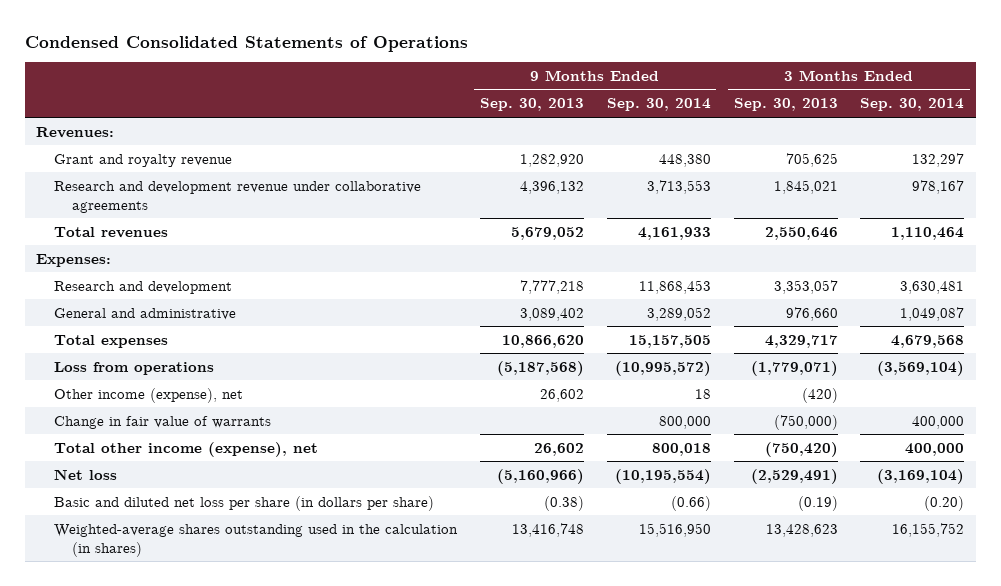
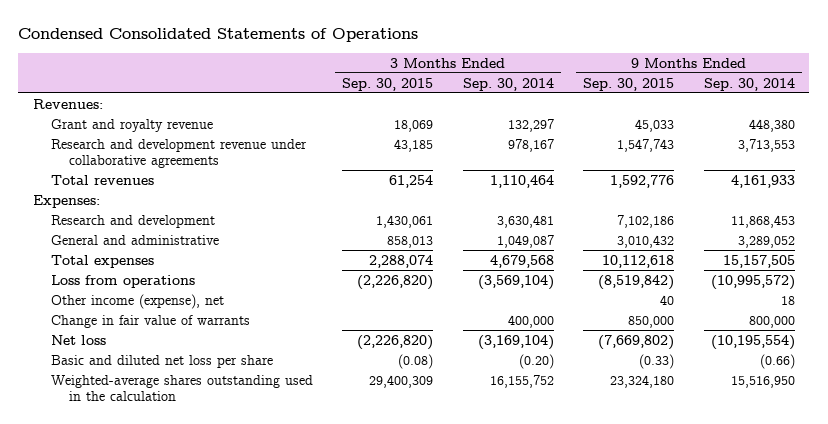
[479,98,584,112] Sep. 30, 2013 -> none
[733,98,838,112] Sep. 30, 2013 -> none
none -> [342,77,434,91] Sep. 30, 2015
none -> [583,77,675,91] Sep. 30, 2015
[54,441,319,457] Total other income (expense), net -> none
[54,495,435,511] Basic and diluted net loss per share (in dollars per share) -> [50,354,273,368] Basic and diluted net loss per share
[54,523,459,557] Weighted-average shares outstanding used in the calculation (in shares) -> [50,374,313,401] Weighted-average shares outstanding used in the calculation

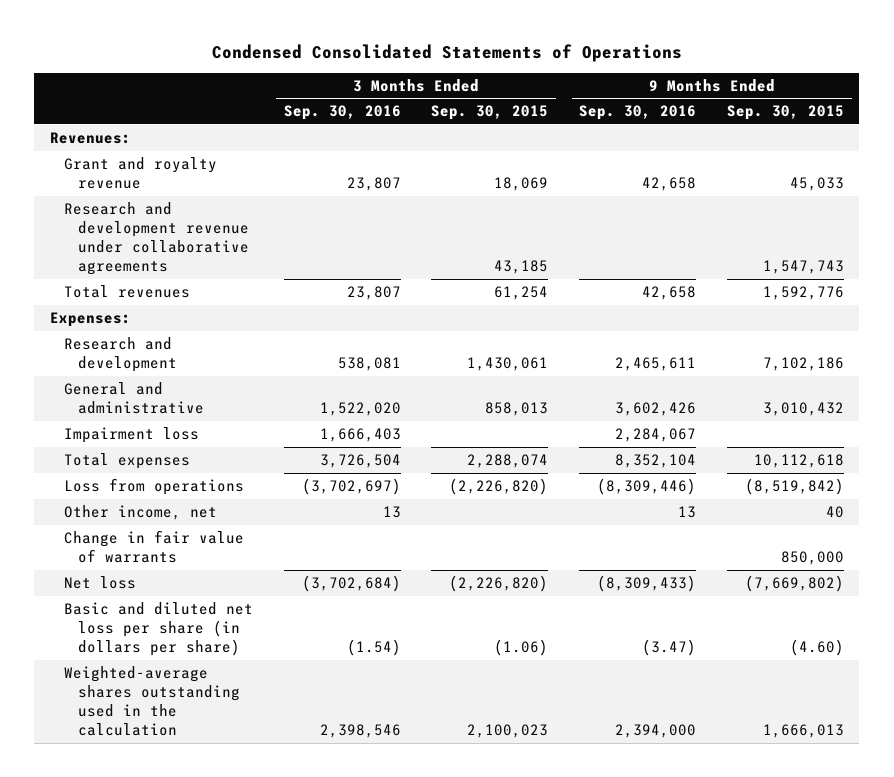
[462,77,554,91] Sep. 30, 2014 -> none
[703,77,795,91] Sep. 30, 2014 -> none
none -> [283,105,401,121] Sep. 30, 2016
none -> [579,105,697,121] Sep. 30, 2016
none -> [63,426,199,443] Impairment loss
[50,293,224,309] Other income (expense), net -> [63,504,217,520] Other income, net
[50,354,273,368] Basic and diluted net loss per share -> [63,601,253,657] Basic and diluted net loss per share (in dollars per share)
[398,353,434,369] (0.08) -> [494,639,549,657] (1.06)
[639,353,675,369] (0.33) -> [790,639,845,657] (4.60)
[369,374,434,388] 29,400,309 -> [467,724,549,739] 2,100,023
[610,374,675,388] 23,324,180 -> [763,724,845,739] 1,666,013

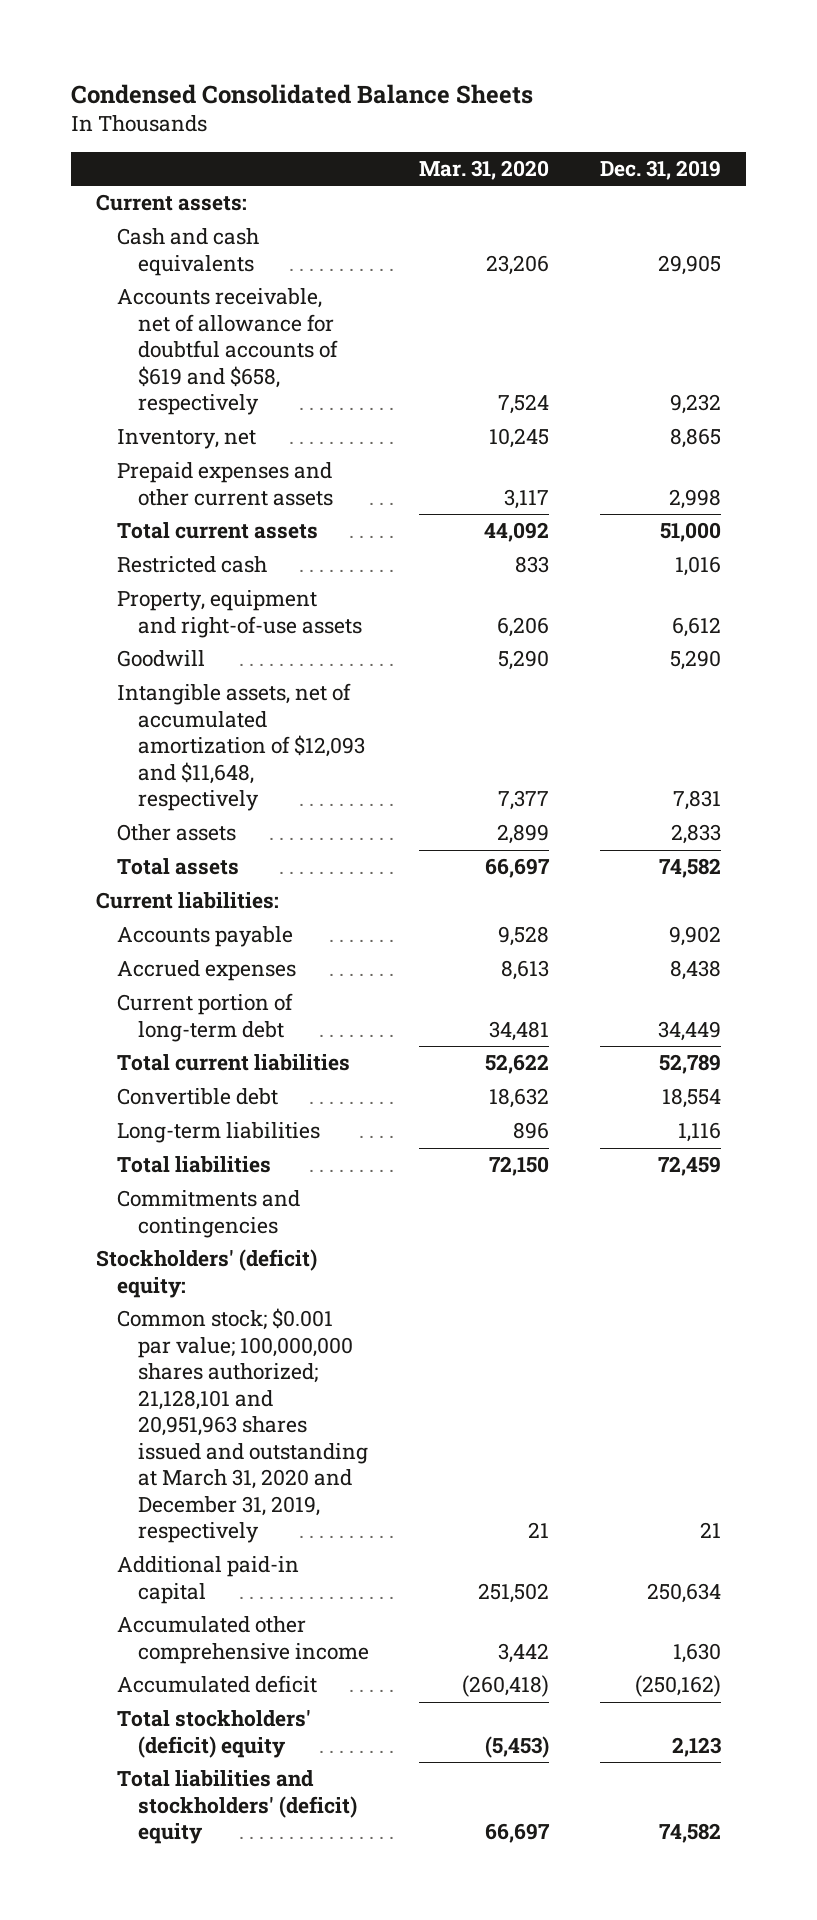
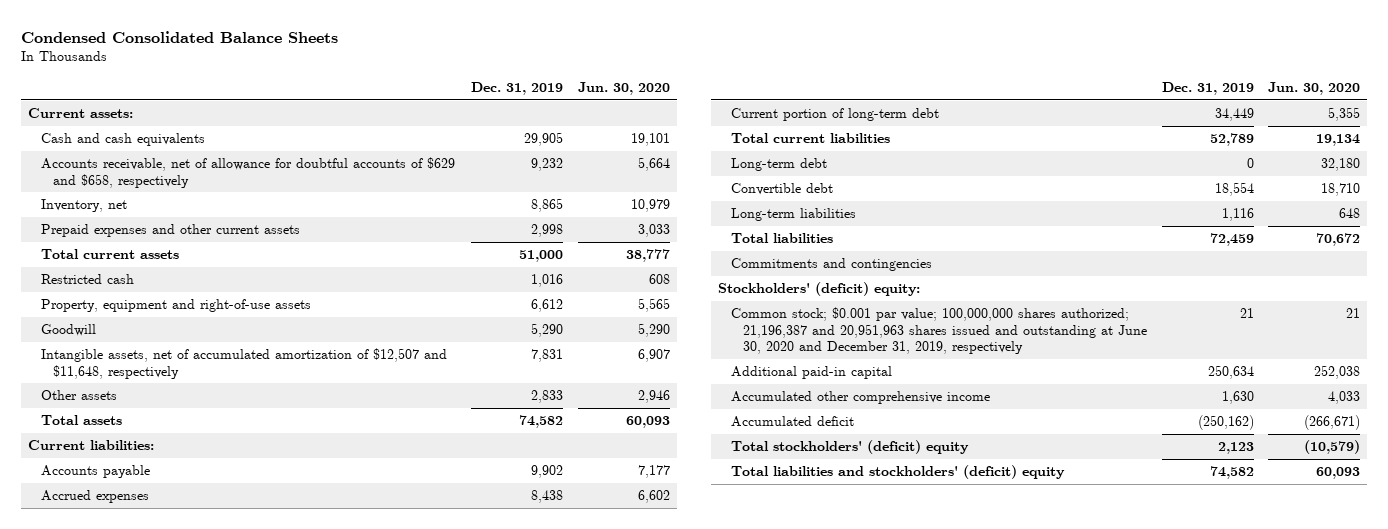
[419,159,550,180] Mar. 31, 2020 -> none
none -> [577,82,670,96] Jun. 30, 2020
[116,288,338,416] Accounts receivable, net of allowance for doubtful accounts of $619 and $658, respectively -> [40,157,455,188] Accounts receivable, net of allowance for doubtful accounts of $629 and $658, respectively
[116,683,365,812] Intangible assets, net of accumulated amortization of $12,093 and $11,648, respectively -> [40,348,447,379] Intangible assets, net of accumulated amortization of $12,507 and $11,648, respectively
none -> [730,158,827,172] Long-term debt
[116,1308,368,1544] Common stock; $0.001 par value; 100,000,000 shares authorized; 21,128,101 and 20,951,963 shares issued and outstanding at March 31, 2020 and December 31, 2019, respectively -> [730,307,1148,355] Common stock; $0.001 par value; 100,000,000 shares authorized; 21,196,387 and 20,951,963 shares issued and outstanding at June 30, 2020 and December 31, 2019, respectively

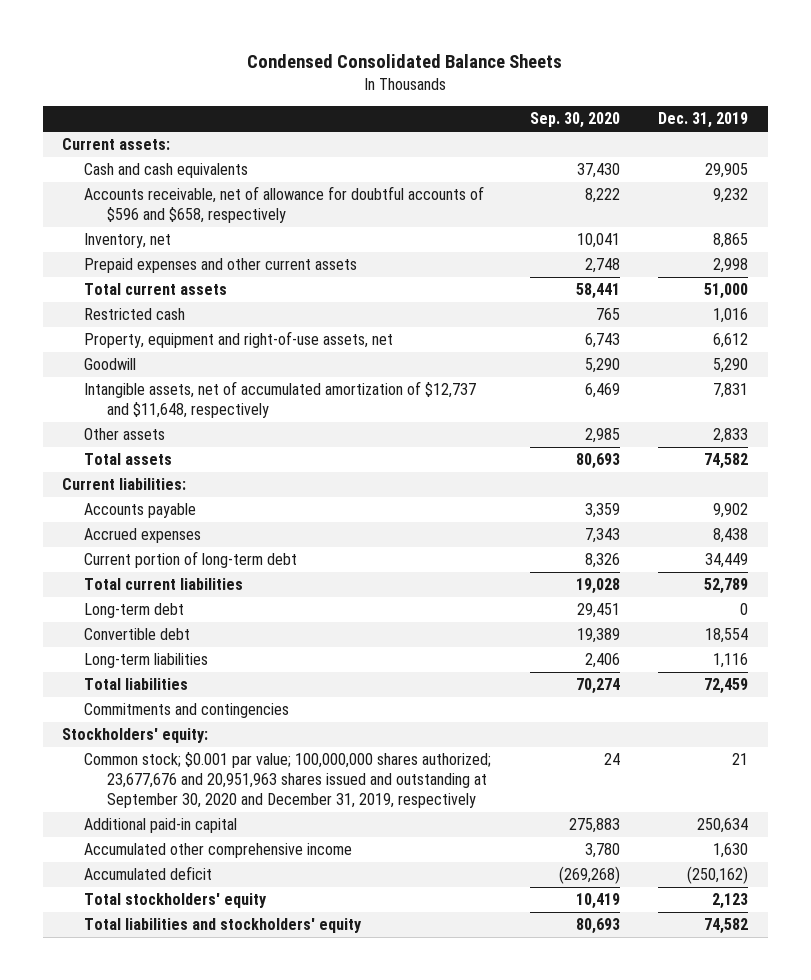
[577,82,670,96] Jun. 30, 2020 -> none
none -> [529,112,620,129] Sep. 30, 2020
[40,157,455,188] Accounts receivable, net of allowance for doubtful accounts of $629 and $658, respectively -> [84,186,485,224] Accounts receivable, net of allowance for doubtful accounts of $596 and $658, respectively
[40,299,311,313] Property, equipment and right-of-use assets -> [84,331,394,349] Property, equipment and right-of-use assets, net
[40,348,447,379] Intangible assets, net of accumulated amortization of $12,507 and $11,648, respectively -> [84,381,477,419] Intangible assets, net of accumulated amortization of $12,737 and $11,648, respectively
[718,282,921,297] Stockholders' (deficit) equity: -> [62,728,209,744] Stockholders' equity:
[730,307,1148,355] Common stock; $0.001 par value; 100,000,000 shares authorized; 21,196,387 and 20,951,963 shares issued and outstanding at June 30, 2020 and December 31, 2019, respectively -> [84,752,492,809] Common stock; $0.001 par value; 100,000,000 shares authorized; 23,677,676 and 20,951,963 shares issued and outstanding at September 30, 2020 and December 31, 2019, respectively
[730,440,969,455] Total stockholders' (deficit) equity -> [84,893,268,909] Total stockholders' equity
[730,465,1065,480] Total liabilities and stockholders' (deficit) equity -> [84,918,363,934] Total liabilities and stockholders' equity

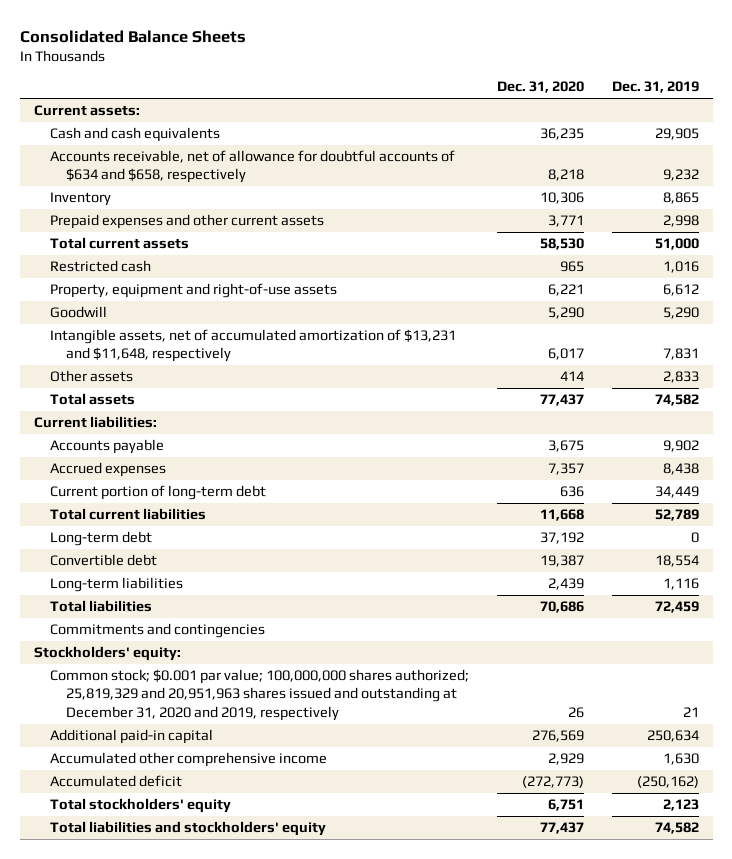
[247,54,563,69] Condensed Consolidated Balance Sheets -> [19,29,246,43] Consolidated Balance Sheets
[529,112,620,129] Sep. 30, 2020 -> none
none -> [496,81,584,94] Dec. 31, 2020
[84,186,485,224] Accounts receivable, net of allowance for doubtful accounts of $596 and $658, respectively -> [49,150,455,184] Accounts receivable, net of allowance for doubtful accounts of $634 and $658, respectively
[84,233,172,249] Inventory, net -> [49,192,111,207] Inventory
[84,331,394,349] Property, equipment and right-of-use assets, net -> [49,283,337,299] Property, equipment and right-of-use assets
[84,381,477,419] Intangible assets, net of accumulated amortization of $12,737 and $11,648, respectively -> [49,329,456,363] Intangible assets, net of accumulated amortization of $13,231 and $11,648, respectively
[84,752,492,809] Common stock; $0.001 par value; 100,000,000 shares authorized; 23,677,676 and 20,951,963 shares issued and outstanding at September 30, 2020 and December 31, 2019, respectively -> [49,669,469,721] Common stock; $0.001 par value; 100,000,000 shares authorized; 25,819,329 and 20,951,963 shares issued and outstanding at December 31, 2020 and 2019, respectively

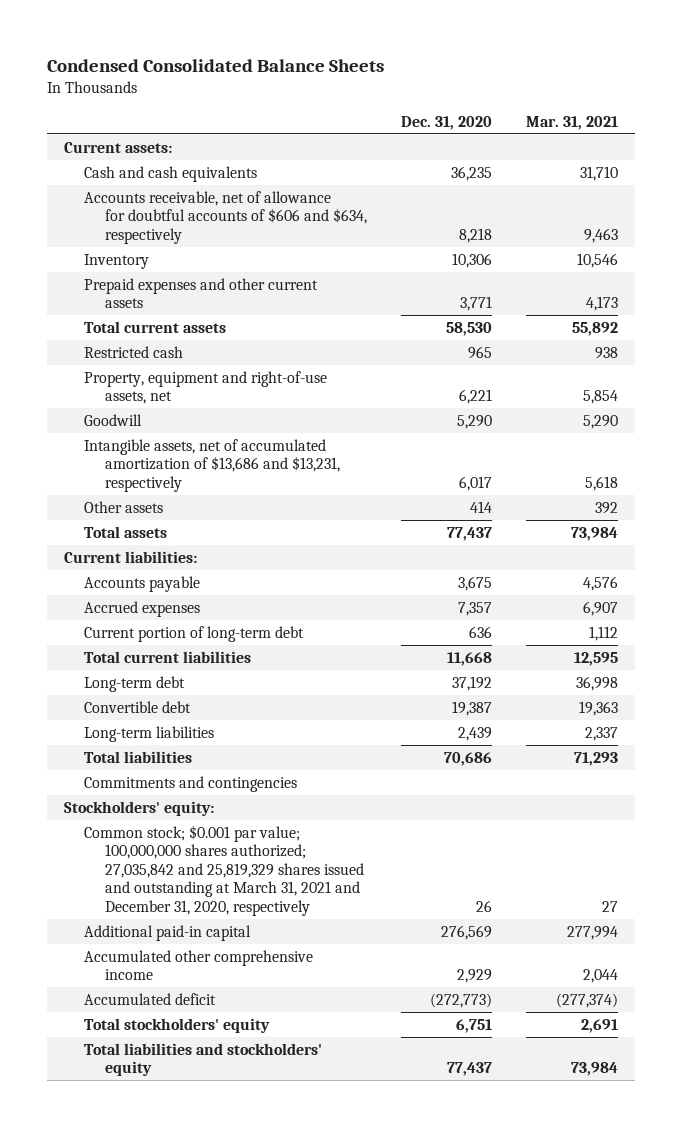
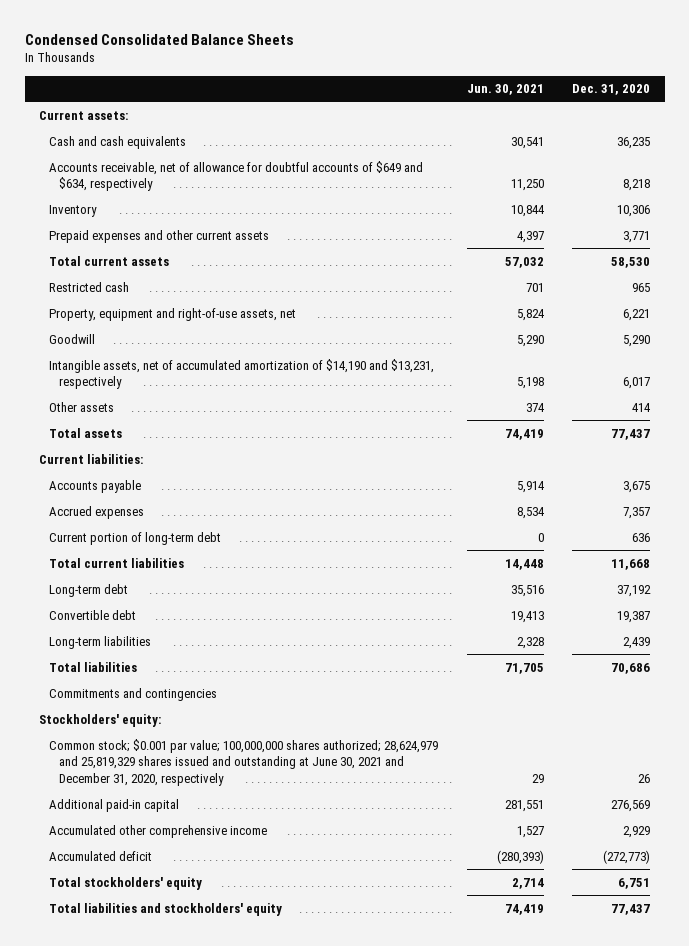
[526,116,619,131] Mar. 31, 2021 -> none
none -> [466,84,544,96] Jun. 30, 2021
[84,190,367,244] Accounts receivable, net of allowance for doubtful accounts of $606 and $634, respectively -> [49,160,424,192] Accounts receivable, net of allowance for doubtful accounts of $649 and $634, respectively
[84,438,340,492] Intangible assets, net of accumulated amortization of $13,686 and $13,231, respectively -> [49,358,435,390] Intangible assets, net of accumulated amortization of $14,190 and $13,231, respectively
[84,824,364,916] Common stock; $0.001 par value; 100,000,000 shares authorized; 27,035,842 and 25,819,329 shares issued and outstanding at March 31, 2021 and December 31, 2020, respectively -> [49,738,439,786] Common stock; $0.001 par value; 100,000,000 shares authorized; 28,624,979 and 25,819,329 shares issued and outstanding at June 30, 2021 and December 31, 2020, respectively

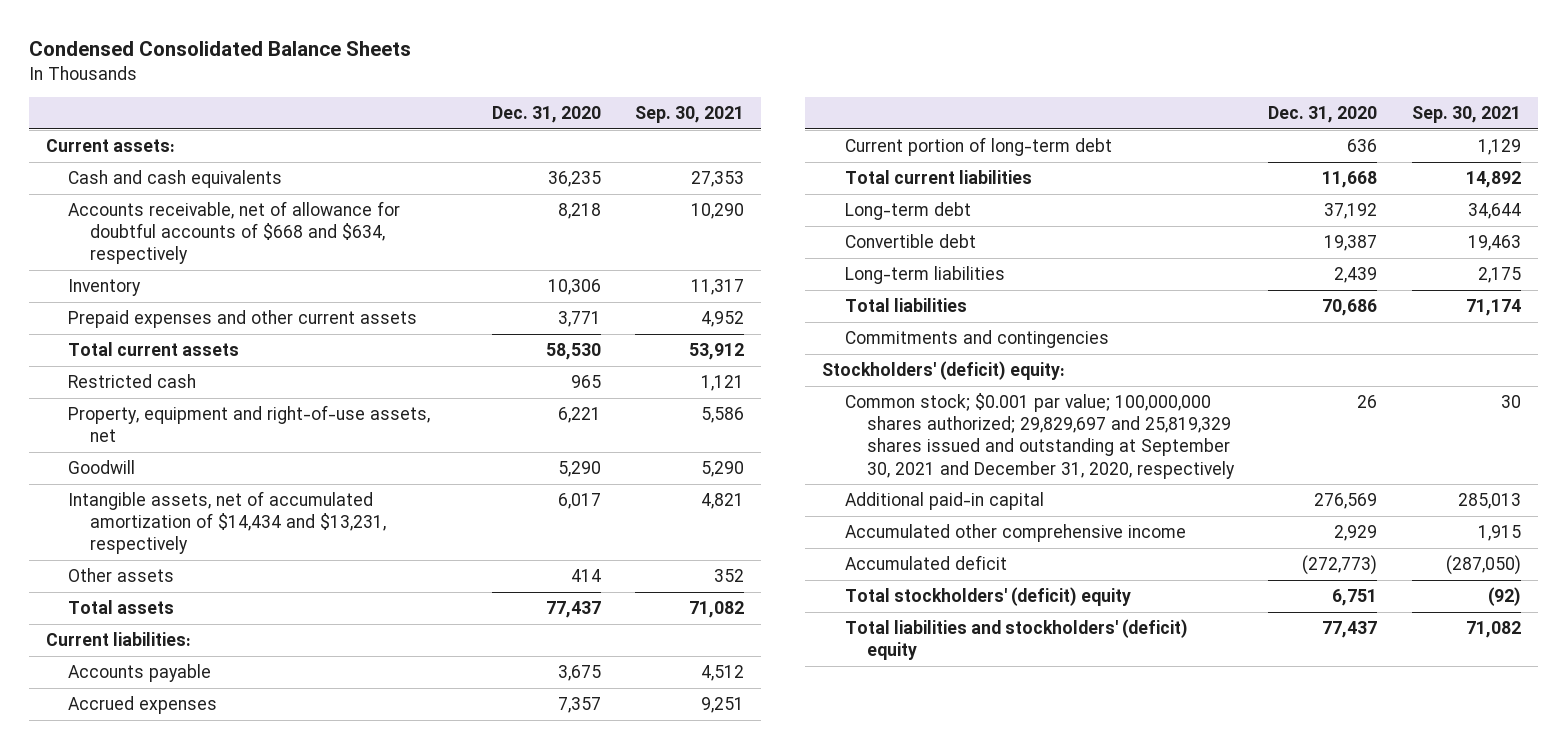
[466,84,544,96] Jun. 30, 2021 -> none
none -> [634,106,744,124] Sep. 30, 2021
[49,160,424,192] Accounts receivable, net of allowance for doubtful accounts of $649 and $634, respectively -> [67,201,400,265] Accounts receivable, net of allowance for doubtful accounts of $668 and $634, respectively
[49,358,435,390] Intangible assets, net of accumulated amortization of $14,190 and $13,231, respectively -> [67,491,387,555] Intangible assets, net of accumulated amortization of $14,434 and $13,231, respectively
[38,713,161,727] Stockholders' equity: -> [822,361,1066,381] Stockholders' (deficit) equity:
[49,738,439,786] Common stock; $0.001 par value; 100,000,000 shares authorized; 28,624,979 and 25,819,329 shares issued and outstanding at June 30, 2021 and December 31, 2020, respectively -> [844,393,1235,479] Common stock; $0.001 par value; 100,000,000 shares authorized; 29,829,697 and 25,819,329 shares issued and outstanding at September 30, 2021 and December 31, 2020, respectively
[49,876,203,890] Total stockholders' equity -> [844,587,1131,607] Total stockholders' (deficit) equity
[49,902,283,916] Total liabilities and stockholders' equity -> [844,619,1188,661] Total liabilities and stockholders' (deficit) equity

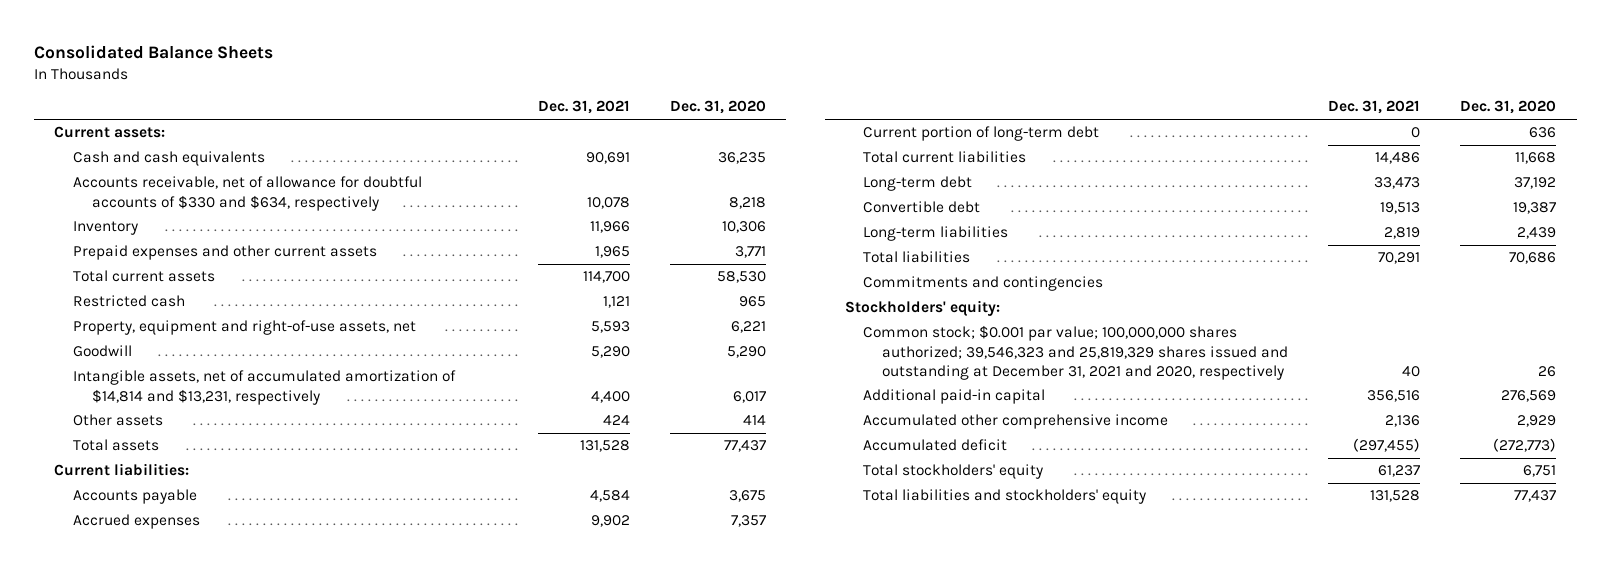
[28,40,411,56] Condensed Consolidated Balance Sheets -> [34,45,274,60] Consolidated Balance Sheets
[634,106,744,124] Sep. 30, 2021 -> none
none -> [537,100,630,115] Dec. 31, 2021
[67,201,400,265] Accounts receivable, net of allowance for doubtful accounts of $668 and $634, respectively -> [72,176,422,211] Accounts receivable, net of allowance for doubtful accounts of $330 and $634, respectively
[67,491,387,555] Intangible assets, net of accumulated amortization of $14,434 and $13,231, respectively -> [72,370,456,405] Intangible assets, net of accumulated amortization of $14,814 and $13,231, respectively
[822,361,1066,381] Stockholders' (deficit) equity: -> [844,300,1000,317] Stockholders' equity:
[844,393,1235,479] Common stock; $0.001 par value; 100,000,000 shares authorized; 29,829,697 and 25,819,329 shares issued and outstanding at September 30, 2021 and December 31, 2020, respectively -> [863,325,1288,380] Common stock; $0.001 par value; 100,000,000 shares authorized; 39,546,323 and 25,819,329 shares issued and outstanding at December 31, 2021 and 2020, respectively
[844,587,1131,607] Total stockholders' (deficit) equity -> [863,464,1044,480] Total stockholders' equity
[844,619,1188,661] Total liabilities and stockholders' (deficit) equity -> [863,489,1147,505] Total liabilities and stockholders' equity

